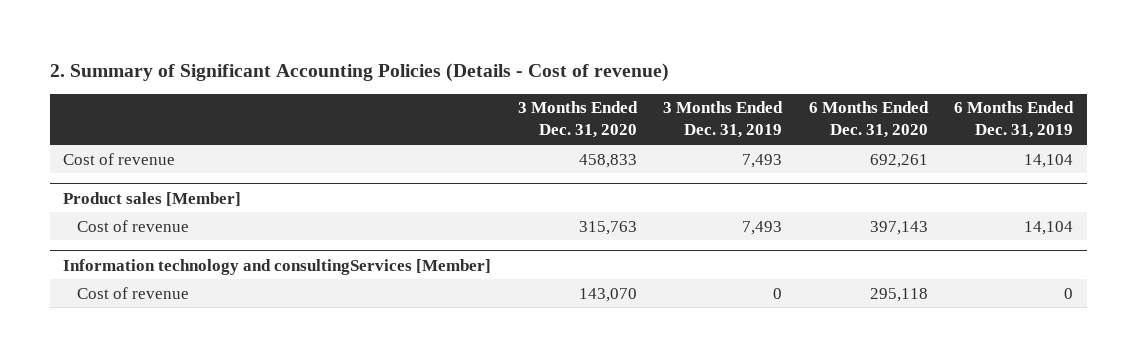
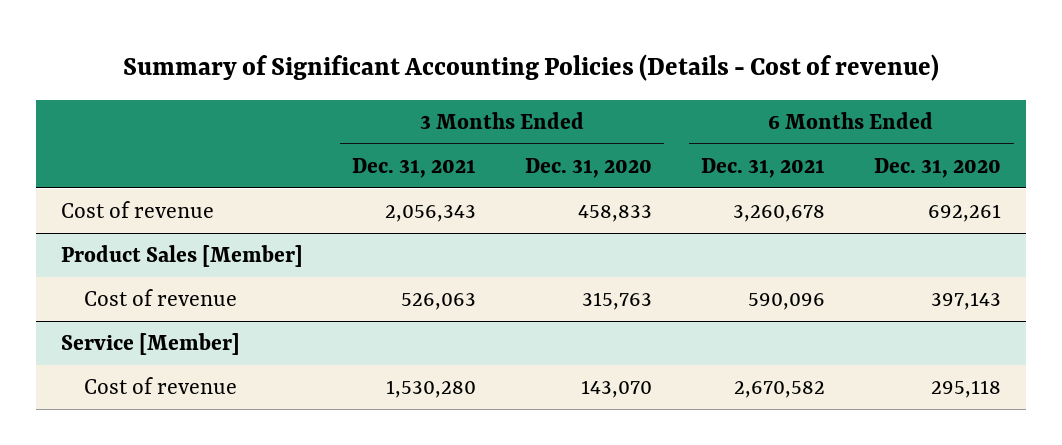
[50,62,670,82] 2. Summary of Significant Accounting Policies (Details - Cost of revenue) -> [123,54,940,82] Summary of Significant Accounting Policies (Details - Cost of revenue)
[663,101,784,139] 3 Months Ended Dec. 31, 2019 -> none
[954,101,1075,139] 6 Months Ended Dec. 31, 2019 -> none
none -> [351,157,476,178] Dec. 31, 2021
none -> [701,157,826,178] Dec. 31, 2021
[63,191,242,206] Product sales [Member] -> [60,244,303,267] Product Sales [Member]
[63,258,492,275] Information technology and consultingServices [Member] -> none
none -> [60,332,240,355] Service [Member]

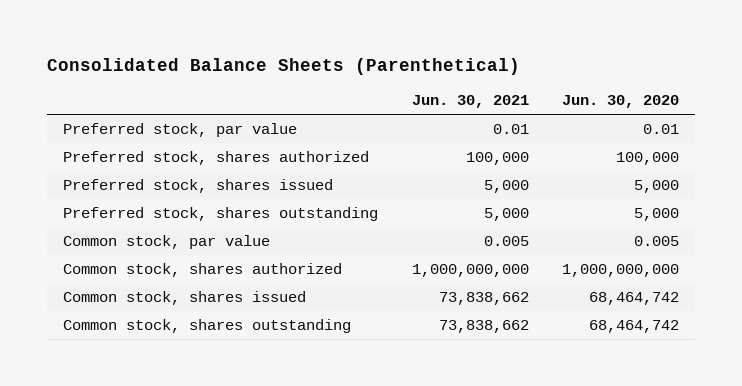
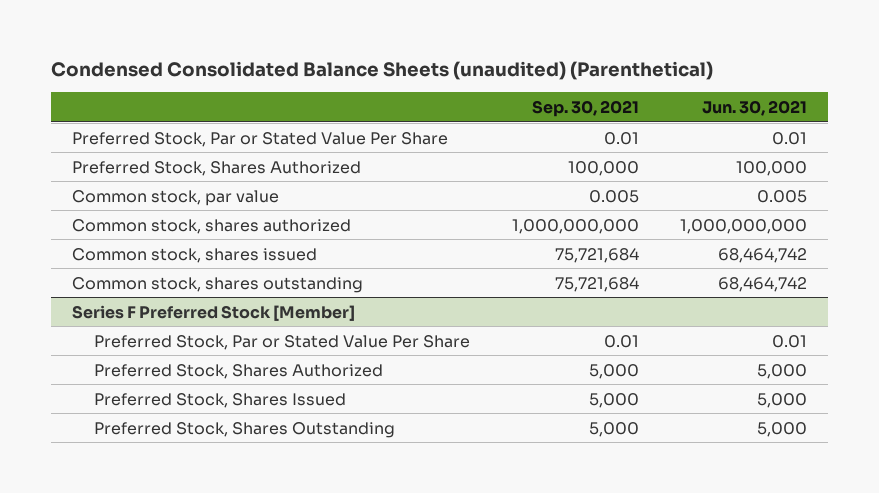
[46,57,520,75] Consolidated Balance Sheets (Parenthetical) -> [51,61,714,81] Condensed Consolidated Balance Sheets (unaudited) (Parenthetical)
[561,95,679,109] Jun. 30, 2020 -> none
none -> [531,99,639,117] Sep. 30, 2021
[63,179,334,194] Preferred stock, shares issued -> none
[63,207,379,222] Preferred stock, shares outstanding -> none
[63,123,298,138] Preferred stock, par value -> [72,131,449,147] Preferred Stock, Par or Stated Value Per Share
[63,151,370,166] Preferred stock, shares authorized -> [72,160,362,176] Preferred Stock, Shares Authorized
[438,292,529,306] 73,838,662 -> [718,247,808,263] 68,464,742
[438,320,529,334] 73,838,662 -> [718,276,808,292] 68,464,742
none -> [72,304,356,321] Series F Preferred Stock [Member]
none -> [94,334,471,350] Preferred Stock, Par or Stated Value Per Share
none -> [94,363,384,379] Preferred Stock, Shares Authorized
none -> [94,392,347,408] Preferred Stock, Shares Issued
none -> [94,421,396,438] Preferred Stock, Shares Outstanding

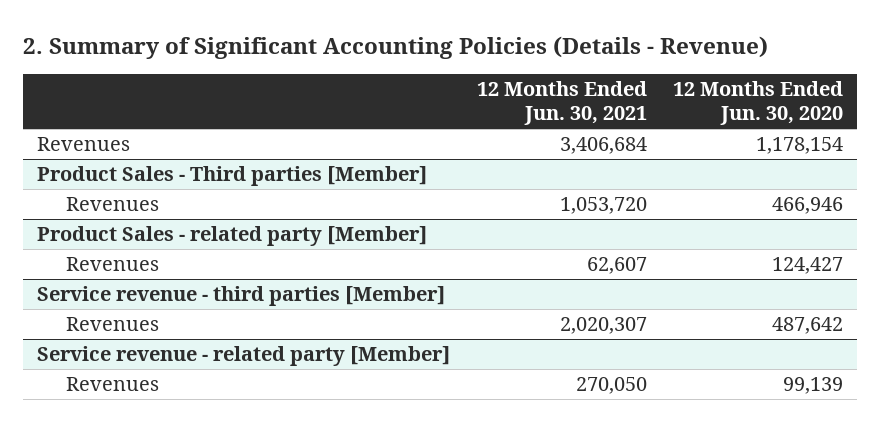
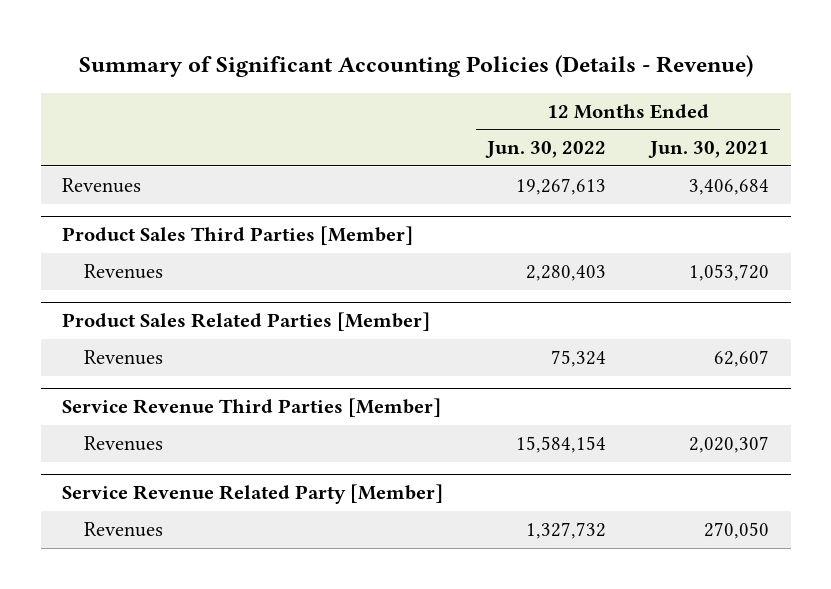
[23,35,769,59] 2. Summary of Significant Accounting Policies (Details - Revenue) -> [78,55,753,78] Summary of Significant Accounting Policies (Details - Revenue)
[673,80,844,126] 12 Months Ended Jun. 30, 2020 -> none
none -> [485,141,607,159] Jun. 30, 2022
[36,166,427,187] Product Sales - Third parties [Member] -> [62,226,414,246] Product Sales Third Parties [Member]
[36,226,427,247] Product Sales - related party [Member] -> [62,312,431,332] Product Sales Related Parties [Member]
[36,286,445,307] Service revenue - third parties [Member] -> [62,398,442,418] Service Revenue Third Parties [Member]
[36,346,450,367] Service revenue - related party [Member] -> [62,484,444,505] Service Revenue Related Party [Member]

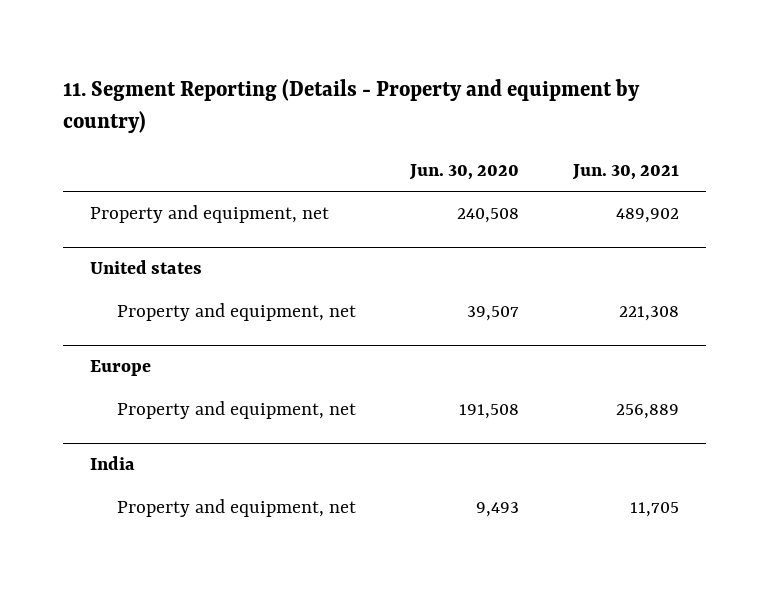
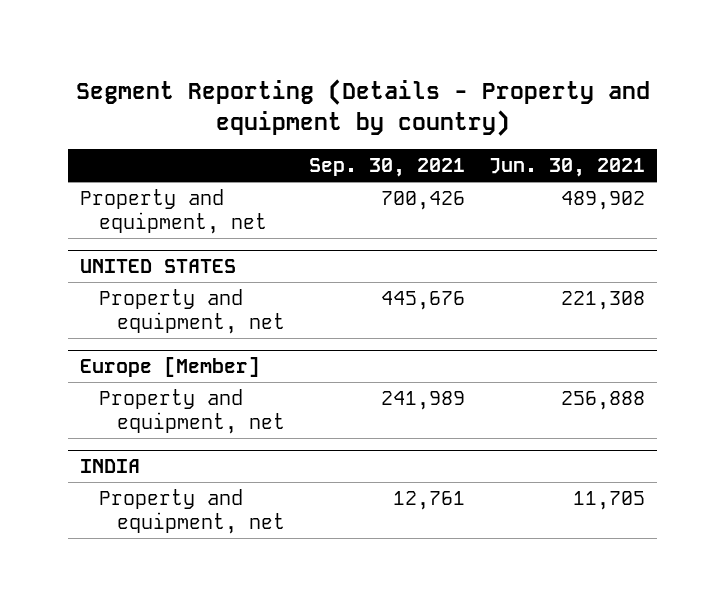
[63,78,641,133] 11. Segment Reporting (Details - Property and equipment by country) -> [75,79,650,136] Segment Reporting (Details - Property and equipment by country)
[408,163,519,180] Jun. 30, 2020 -> none
none -> [308,158,465,178] Sep. 30, 2021
[90,260,203,275] United states -> [80,258,237,273] UNITED STATES
[90,360,152,377] Europe -> [80,356,261,377] Europe [Member]
[615,404,679,420] 256,889 -> [561,390,646,410] 256,888
[90,456,136,471] India -> [80,458,141,473] INDIA

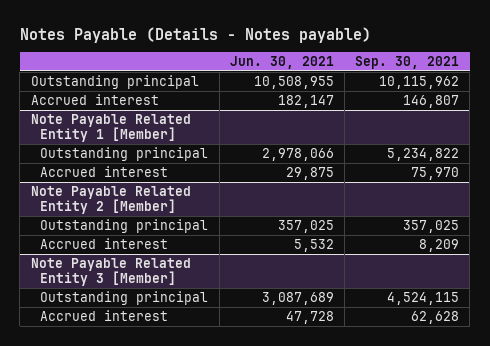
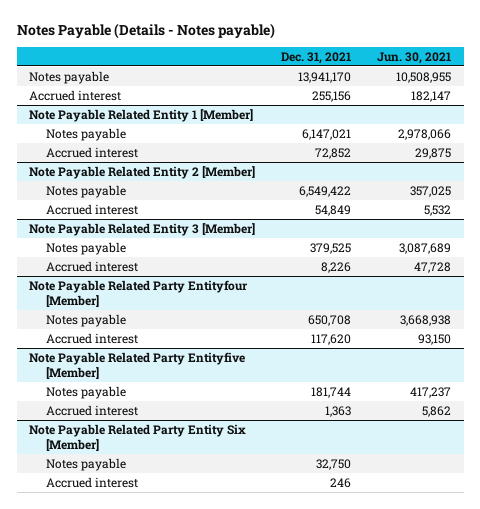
[355,56,460,70] Sep. 30, 2021 -> none
none -> [281,51,352,64] Dec. 31, 2021
[30,74,199,89] Outstanding principal -> [29,70,110,84] Notes payable
[40,146,209,161] Outstanding principal -> [45,127,126,141] Notes payable
[40,218,209,233] Outstanding principal -> [45,184,126,198] Notes payable
[40,290,209,305] Outstanding principal -> [45,241,126,255] Notes payable
none -> [29,279,249,308] Note Payable Related Party Entityfour [Member]
none -> [45,313,126,327] Notes payable
none -> [45,332,138,344] Accrued interest
none -> [29,351,246,380] Note Payable Related Party Entityfive [Member]
none -> [45,385,126,399] Notes payable
none -> [45,404,138,416] Accrued interest
none -> [29,423,247,452] Note Payable Related Party Entity Six [Member]
none -> [45,457,126,471] Notes payable
none -> [45,476,138,488] Accrued interest

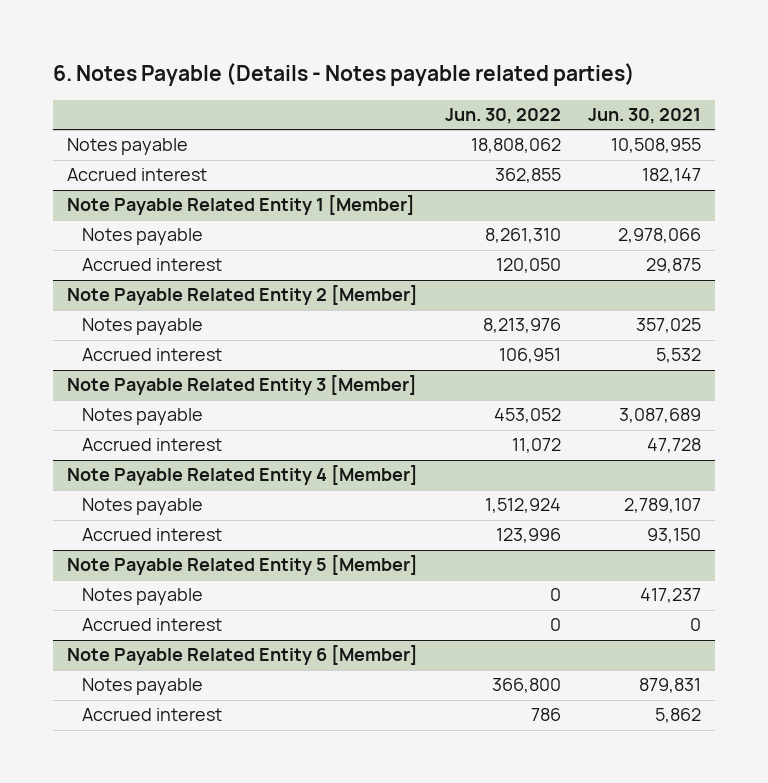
[16,23,275,40] Notes Payable (Details - Notes payable) -> [53,63,636,87] 6. Notes Payable (Details - Notes payable related parties)
[281,51,352,64] Dec. 31, 2021 -> none
none -> [445,107,562,124] Jun. 30, 2022
[29,279,249,308] Note Payable Related Party Entityfour [Member] -> [66,465,418,486] Note Payable Related Entity 4 [Member]
[399,314,451,326] 3,668,938 -> [624,498,702,514] 2,789,107
[29,351,246,380] Note Payable Related Party Entityfive [Member] -> [66,555,418,576] Note Payable Related Entity 5 [Member]
none -> [81,618,222,632] Accrued interest
none -> [66,645,418,666] Note Payable Related Entity 6 [Member]
none -> [81,678,203,696] Notes payable
[29,423,247,452] Note Payable Related Party Entity Six [Member] -> none
[45,457,126,471] Notes payable -> none
[45,476,138,488] Accrued interest -> none

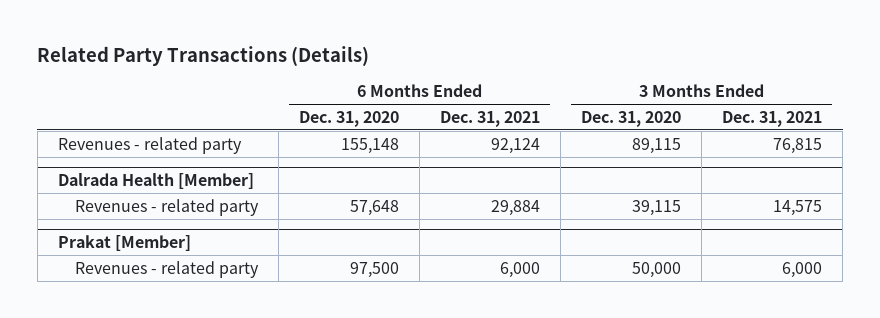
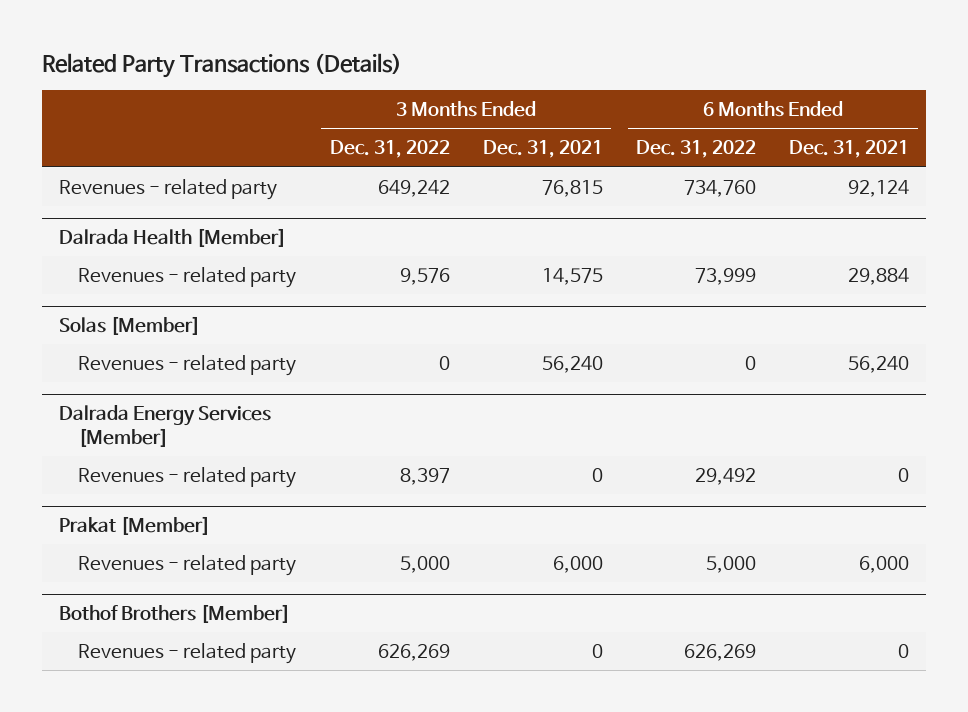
[299,110,400,127] Dec. 31, 2020 -> none
[581,110,682,127] Dec. 31, 2020 -> none
none -> [329,140,450,159] Dec. 31, 2022
none -> [636,140,757,159] Dec. 31, 2022
none -> [59,315,201,335] Solas [Member]
none -> [78,354,297,376] Revenues - related party
none -> [59,404,272,448] Dalrada Energy Services [Member]
none -> [78,466,297,488] Revenues - related party
none -> [59,603,291,623] Bothof Brothers [Member]
none -> [78,642,297,664] Revenues - related party

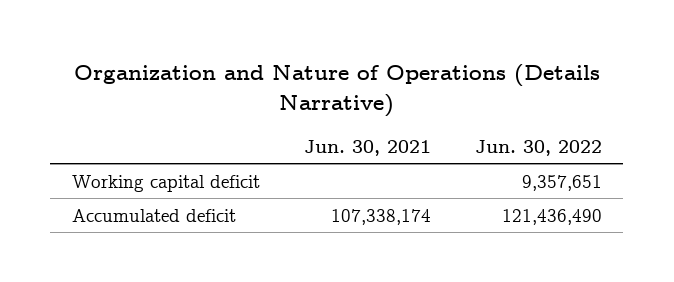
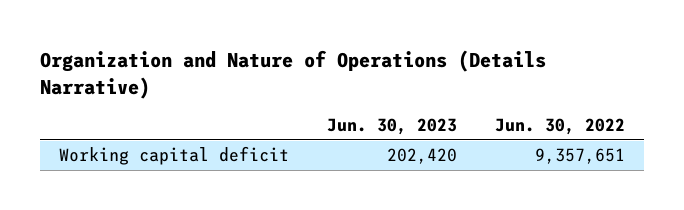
[303,139,431,156] Jun. 30, 2021 -> none
none -> [326,118,457,136] Jun. 30, 2023
[72,208,237,222] Accumulated deficit -> none

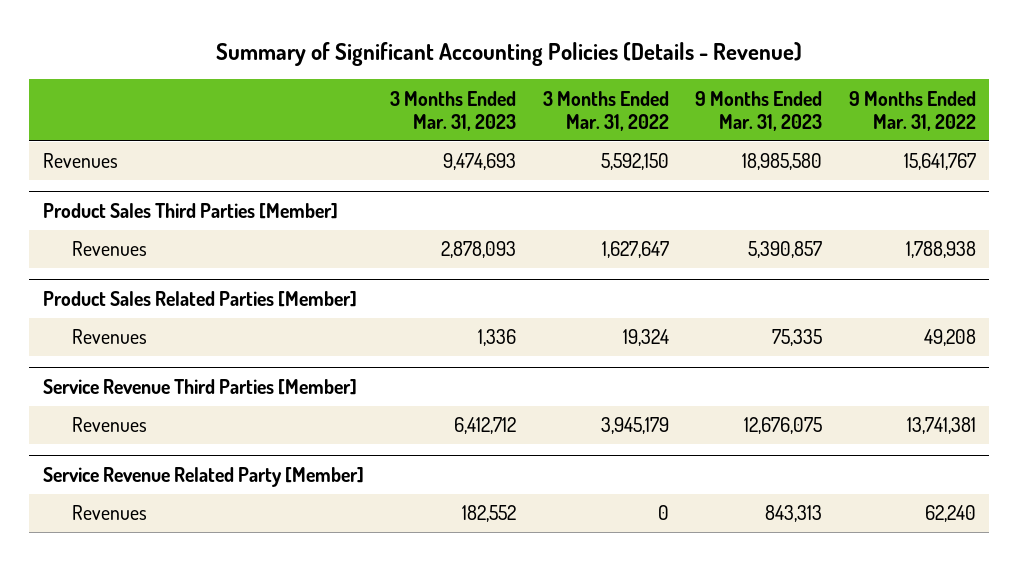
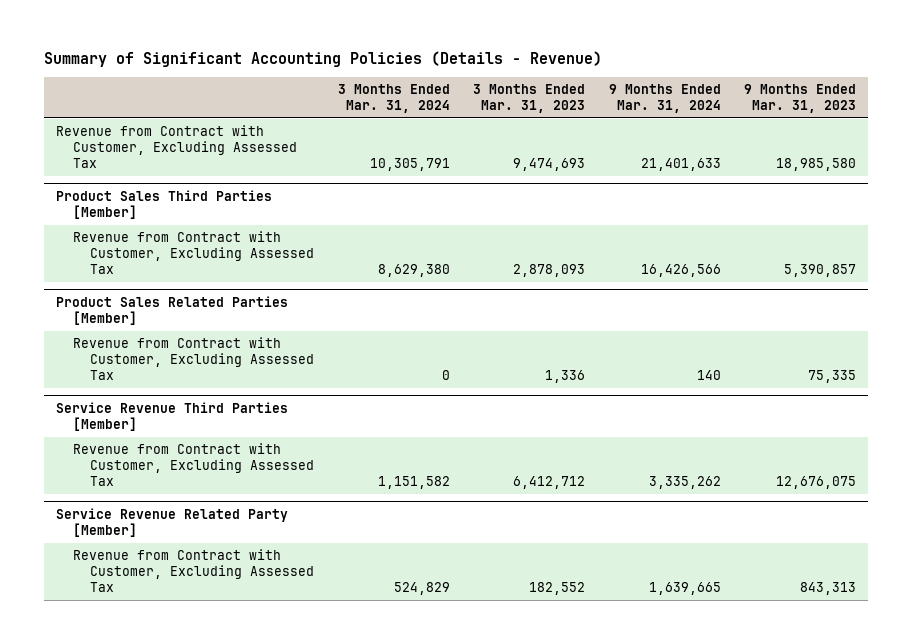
[542,90,669,131] 3 Months Ended Mar. 31, 2022 -> none
[848,90,976,131] 9 Months Ended Mar. 31, 2022 -> none
none -> [337,84,450,114] 3 Months Ended Mar. 31, 2024
none -> [608,84,721,114] 9 Months Ended Mar. 31, 2024
[42,153,118,169] Revenues -> [56,125,298,169] Revenue from Contract with Customer, Excluding Assessed Tax
[72,241,148,257] Revenues -> [73,231,315,275] Revenue from Contract with Customer, Excluding Assessed Tax
[72,329,148,345] Revenues -> [73,337,315,381] Revenue from Contract with Customer, Excluding Assessed Tax
[72,417,148,433] Revenues -> [73,443,315,487] Revenue from Contract with Customer, Excluding Assessed Tax
[72,505,148,521] Revenues -> [73,549,315,593] Revenue from Contract with Customer, Excluding Assessed Tax

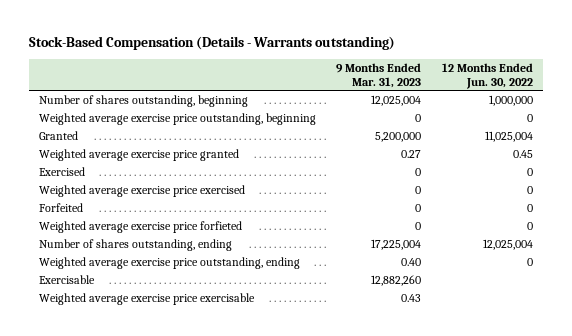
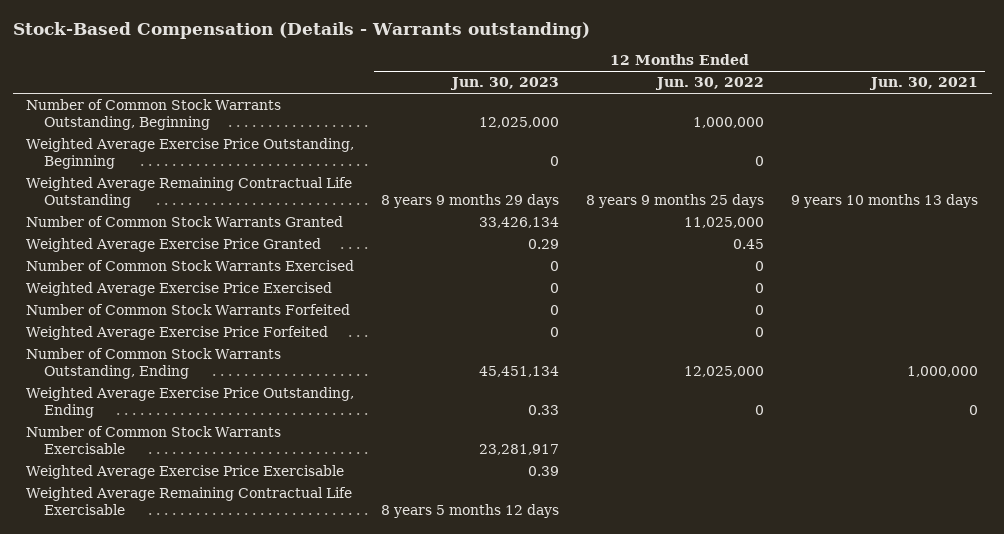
[336,62,422,88] 9 Months Ended Mar. 31, 2023 -> none
none -> [450,77,560,91] Jun. 30, 2023
none -> [869,77,979,91] Jun. 30, 2021
[38,130,78,140] Granted -> none
[38,94,248,107] Number of shares outstanding, beginning -> [26,99,282,131] Number of Common Stock Warrants Outstanding, Beginning
[38,112,316,125] Weighted average exercise price outstanding, beginning -> [26,138,355,170] Weighted Average Exercise Price Outstanding, Beginning
none -> [26,177,353,209] Weighted Average Remaining Contractual Life Outstanding
none -> [26,216,344,228] Number of Common Stock Warrants Granted
[38,148,239,161] Weighted average exercise price granted -> [26,238,322,253] Weighted Average Exercise Price Granted
[38,166,85,176] Exercised -> [26,260,355,272] Number of Common Stock Warrants Exercised
[38,184,245,197] Weighted average exercise price exercised -> [26,282,333,297] Weighted Average Exercise Price Exercised
[38,202,83,212] Forfeited -> [26,304,351,316] Number of Common Stock Warrants Forfeited
[38,220,242,233] Weighted average exercise price forfieted -> [26,326,329,341] Weighted Average Exercise Price Forfeited
[38,238,232,251] Number of shares outstanding, ending -> [26,348,282,380] Number of Common Stock Warrants Outstanding, Ending
[483,238,534,250] 12,025,004 -> [684,366,765,378] 12,025,000
[38,256,300,269] Weighted average exercise price outstanding, ending -> [26,387,355,419] Weighted Average Exercise Price Outstanding, Ending
[38,274,95,284] Exercisable -> [26,426,282,455] Number of Common Stock Warrants Exercisable
[38,292,255,305] Weighted average exercise price exercisable -> [26,465,345,480] Weighted Average Exercise Price Exercisable
none -> [26,487,353,516] Weighted Average Remaining Contractual Life Exercisable

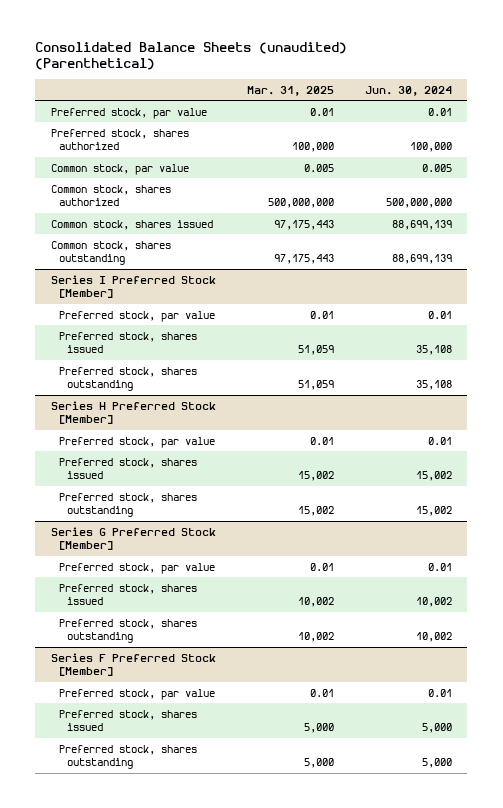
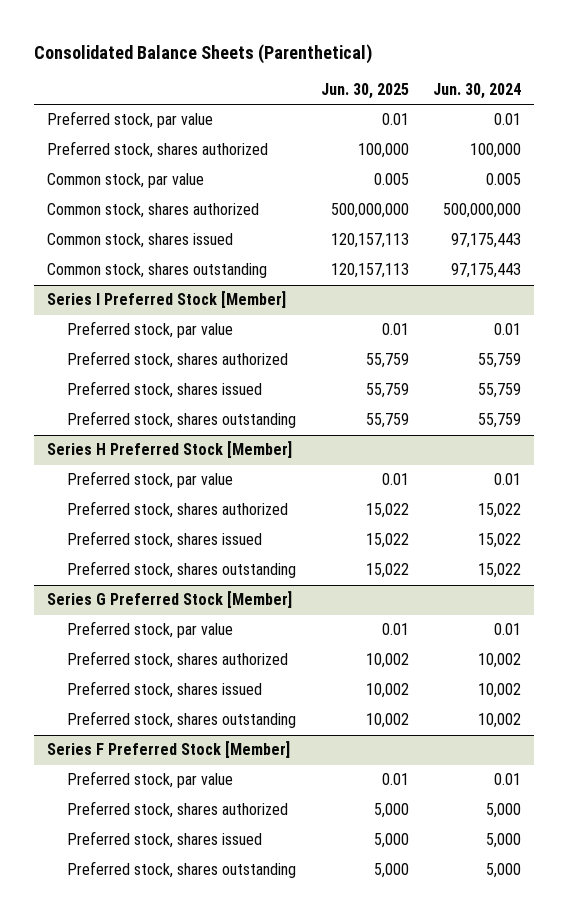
[35,41,348,71] Consolidated Balance Sheets (unaudited) (Parenthetical) -> [34,43,373,64] Consolidated Balance Sheets (Parenthetical)
[246,85,334,96] Mar. 31, 2025 -> none
none -> [320,83,409,100] Jun. 30, 2025
[391,219,452,230] 88,699,139 -> [451,233,522,249] 97,175,443
[391,254,452,265] 88,699,139 -> [451,263,522,279] 97,175,443
none -> [66,351,288,369] Preferred stock, shares authorized
[415,345,452,356] 35,108 -> [478,383,522,399] 55,759
[415,380,452,391] 35,108 -> [478,413,522,429] 55,759
none -> [66,501,288,519] Preferred stock, shares authorized
[415,471,452,482] 15,002 -> [478,533,522,549] 15,022
[415,506,452,517] 15,002 -> [478,563,522,579] 15,022
none -> [66,651,288,669] Preferred stock, shares authorized
none -> [66,801,288,819] Preferred stock, shares authorized

